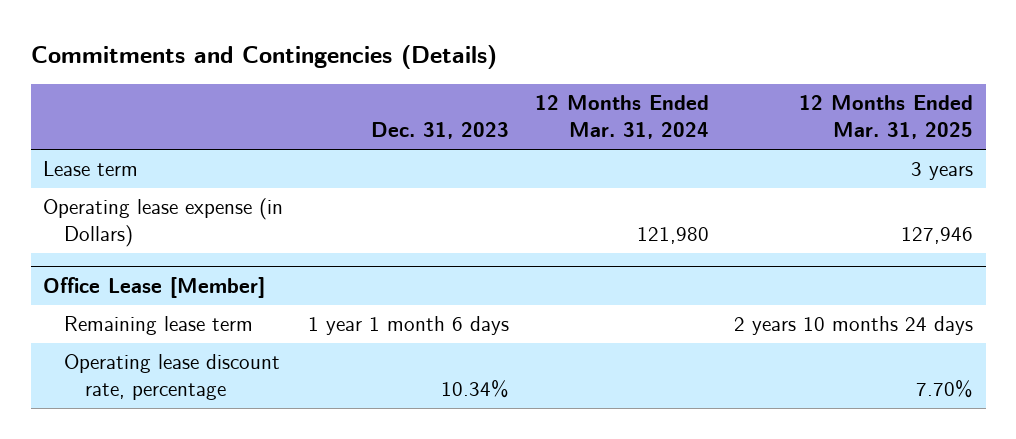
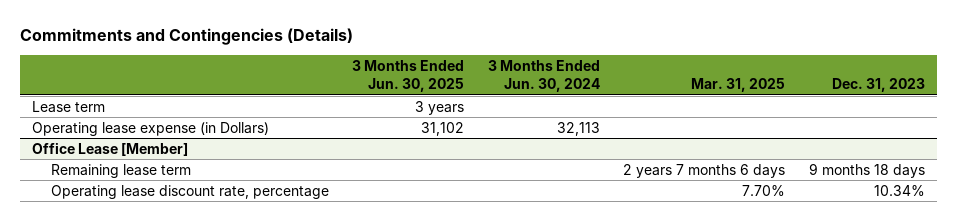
[534,95,709,140] 12 Months Ended Mar. 31, 2024 -> none
[798,95,973,140] 12 Months Ended Mar. 31, 2025 -> none
none -> [352,59,465,92] 3 Months Ended Jun. 30, 2025
none -> [487,59,600,92] 3 Months Ended Jun. 30, 2024
none -> [691,77,786,92] Mar. 31, 2025
[308,316,510,336] 1 year 1 month 6 days -> [809,162,926,178] 9 months 18 days

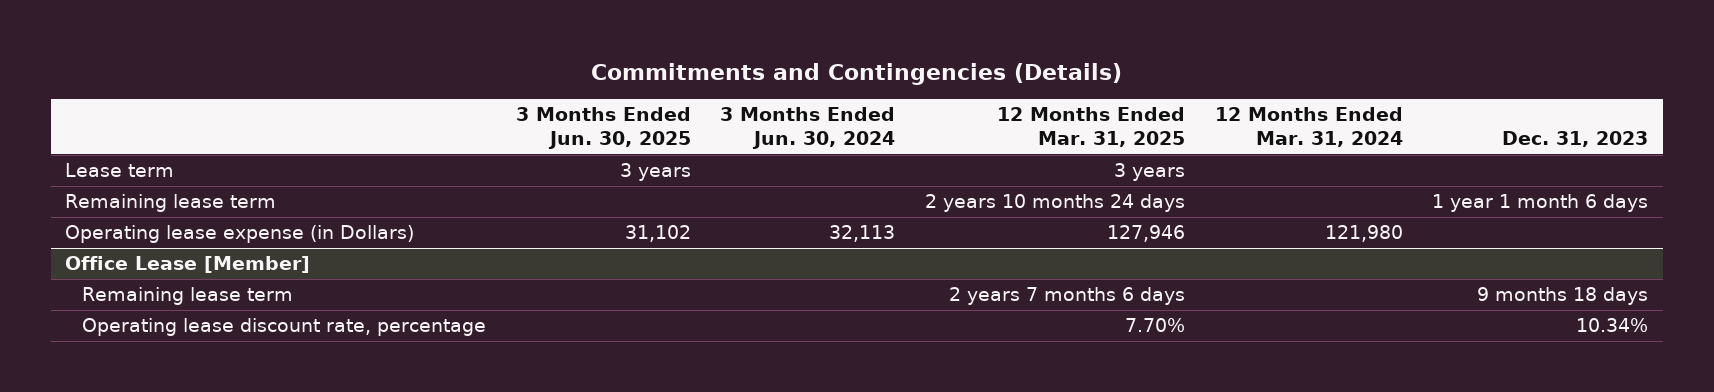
[691,77,786,92] Mar. 31, 2025 -> none
none -> [997,106,1186,148] 12 Months Ended Mar. 31, 2025
none -> [1214,106,1403,148] 12 Months Ended Mar. 31, 2024
none -> [65,194,277,213] Remaining lease term

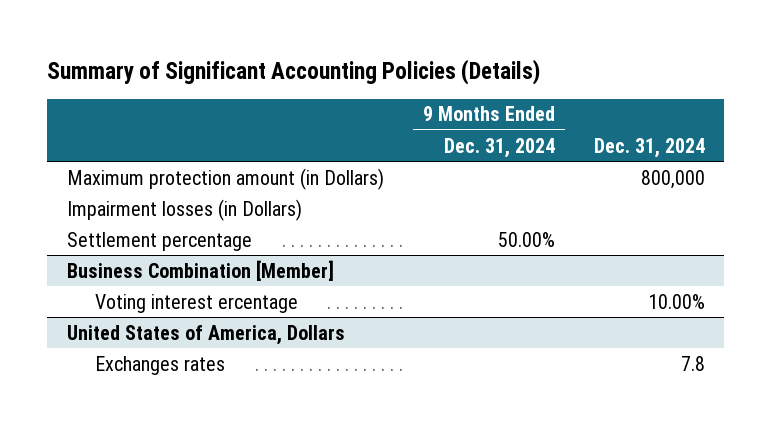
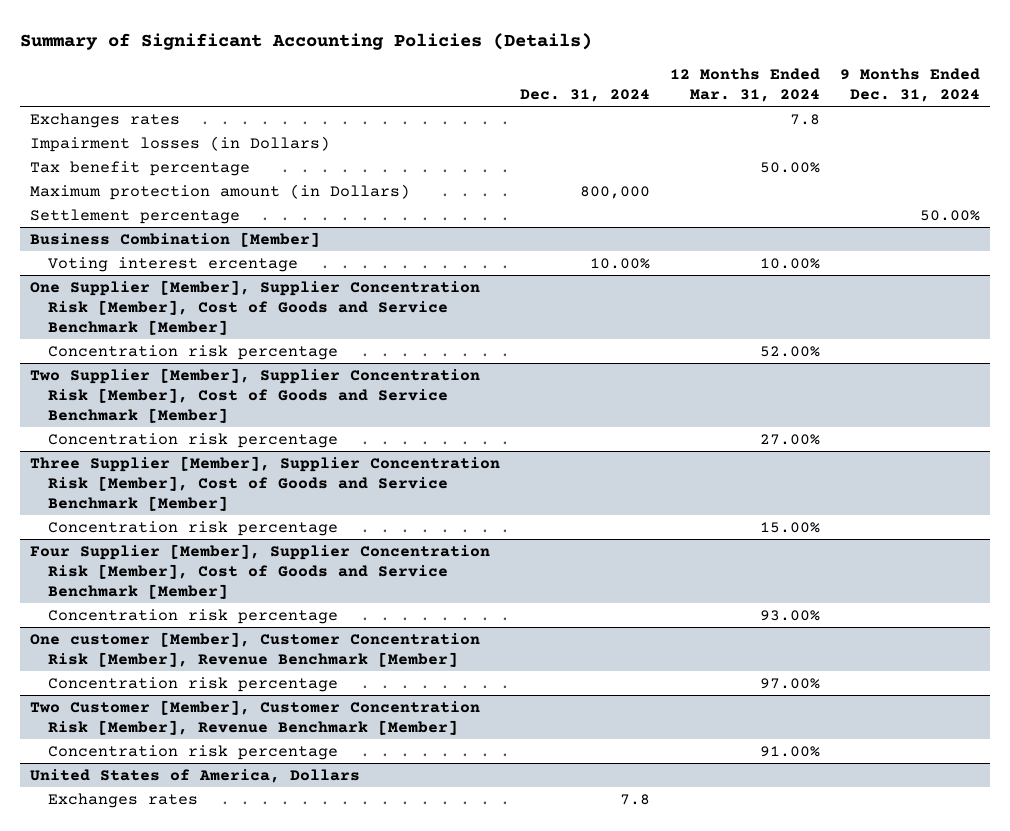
none -> [669,68,820,102] 12 Months Ended Mar. 31, 2024
none -> [30,112,181,128] Exchanges rates
none -> [30,160,251,176] Tax benefit percentage
[66,167,384,190] Maximum protection amount (in Dollars) -> [30,183,411,200] Maximum protection amount (in Dollars)
none -> [30,279,481,335] One Supplier [Member], Supplier Concentration Risk [Member], Cost of Goods and Service Benchmark [Member]
none -> [48,344,339,360] Concentration risk percentage
none -> [30,367,481,423] Two Supplier [Member], Supplier Concentration Risk [Member], Cost of Goods and Service Benchmark [Member]
none -> [48,432,339,448] Concentration risk percentage
none -> [30,455,501,511] Three Supplier [Member], Supplier Concentration Risk [Member], Cost of Goods and Service Benchmark [Member]
none -> [48,520,339,536] Concentration risk percentage
none -> [30,543,491,599] Four Supplier [Member], Supplier Concentration Risk [Member], Cost of Goods and Service Benchmark [Member]
none -> [48,608,339,624] Concentration risk percentage
none -> [30,631,481,667] One customer [Member], Customer Concentration Risk [Member], Revenue Benchmark [Member]
none -> [48,676,339,692] Concentration risk percentage
none -> [30,699,481,735] Two Customer [Member], Customer Concentration Risk [Member], Revenue Benchmark [Member]
none -> [48,744,339,760] Concentration risk percentage

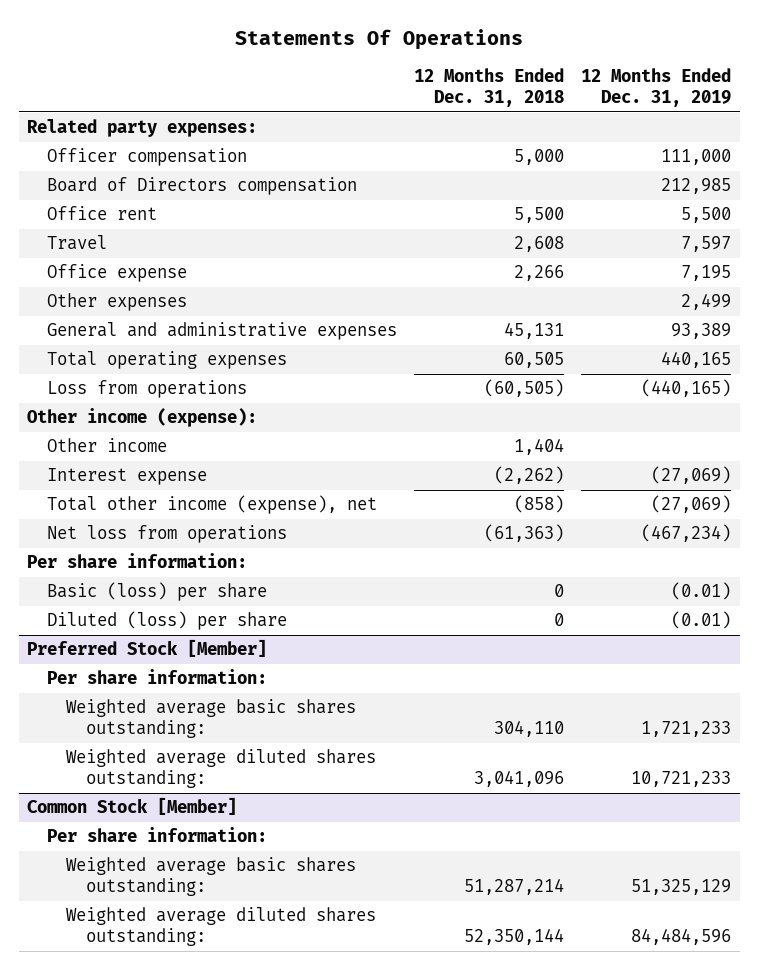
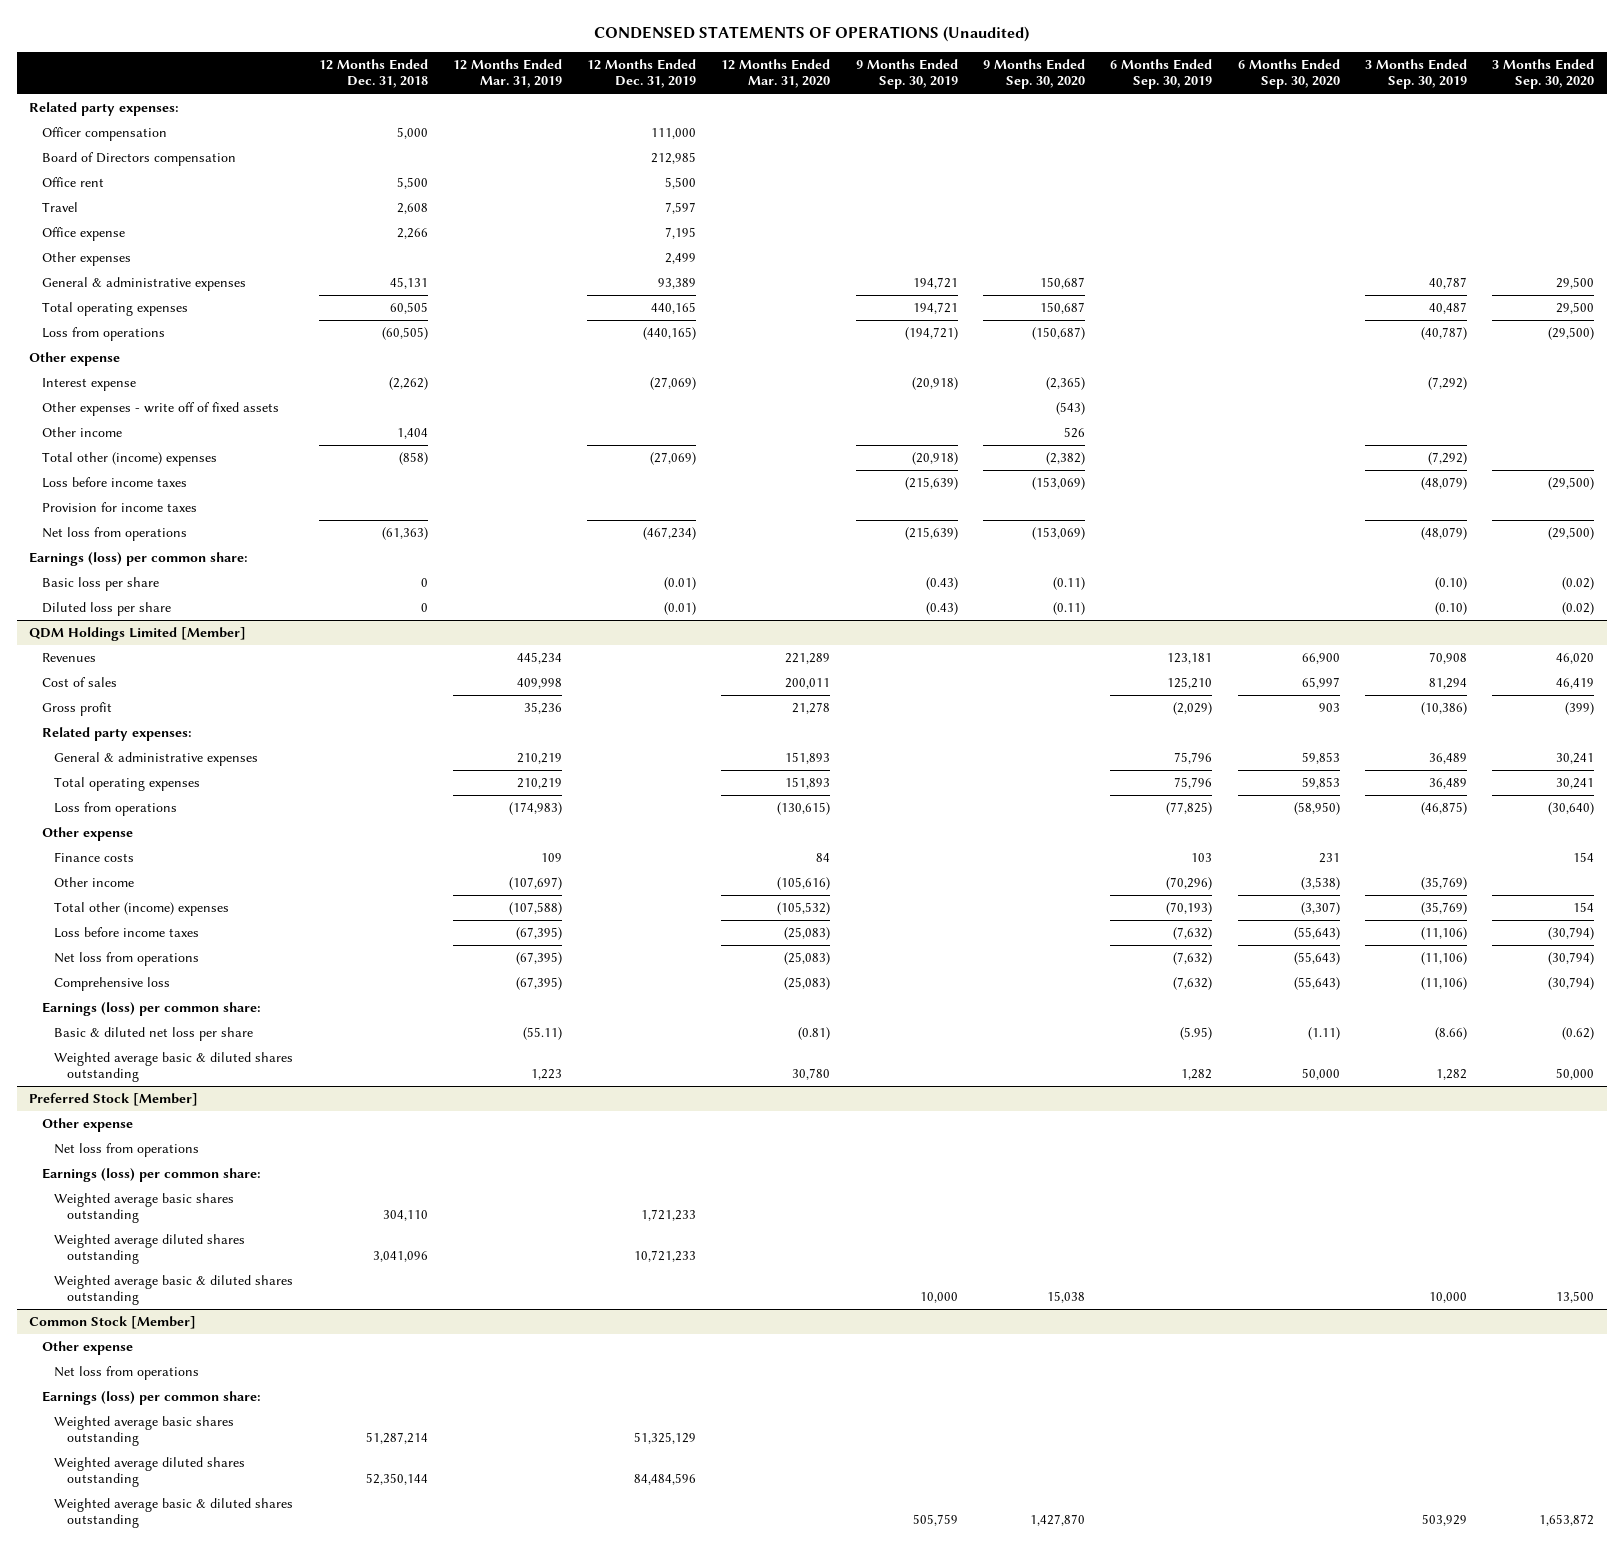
[235,28,524,50] Statements Of Operations -> [593,26,1029,43] CONDENSED STATEMENTS OF OPERATIONS (Unaudited)
none -> [452,59,562,89] 12 Months Ended Mar. 31, 2019
none -> [721,59,831,89] 12 Months Ended Mar. 31, 2020
none -> [855,59,958,90] 9 Months Ended Sep. 30, 2019
none -> [983,59,1086,90] 9 Months Ended Sep. 30, 2020
none -> [1110,59,1213,90] 6 Months Ended Sep. 30, 2019
none -> [1237,59,1340,90] 6 Months Ended Sep. 30, 2020
none -> [1364,59,1467,90] 3 Months Ended Sep. 30, 2019
none -> [1492,59,1595,90] 3 Months Ended Sep. 30, 2020
[46,322,397,341] General and administrative expenses -> [41,277,246,292] General & administrative expenses
[27,408,258,428] Other income (expense): -> [29,352,121,367] Other expense
none -> [41,402,279,417] Other expenses - write off of fixed assets
[46,438,167,453] Other income -> [41,427,122,438] Other income
[46,495,377,515] Total other income (expense), net -> [41,452,217,467] Total other (income) expenses
none -> [41,477,187,489] Loss before income taxes
none -> [41,502,197,513] Provision for income taxes
[27,553,248,569] Per share information: -> [29,552,249,567] Earnings (loss) per common share:
[46,582,267,602] Basic (loss) per share -> [41,577,159,592] Basic loss per share
[46,611,287,631] Diluted (loss) per share -> [41,602,171,617] Diluted loss per share
none -> [29,627,247,642] QDM Holdings Limited [Member]
none -> [41,653,96,663] Revenues
none -> [41,677,117,688] Cost of sales
none -> [41,702,112,717] Gross profit
none -> [41,727,192,742] Related party expenses:
none -> [54,752,259,767] General & administrative expenses
none -> [54,777,201,792] Total operating expenses
none -> [54,802,178,817] Loss from operations
none -> [41,827,133,842] Other expense
none -> [54,852,135,863] Finance costs
none -> [54,877,135,888] Other income
none -> [54,902,230,917] Total other (income) expenses
none -> [54,927,200,939] Loss before income taxes
none -> [54,952,200,967] Net loss from operations
none -> [54,977,171,992] Comprehensive loss
none -> [41,1002,261,1017] Earnings (loss) per common share:
none -> [54,1027,254,1042] Basic & diluted net loss per share
none -> [54,1052,294,1083] Weighted average basic & diluted shares outstanding
none -> [41,1118,133,1133] Other expense
none -> [54,1143,200,1158] Net loss from operations
[46,669,267,685] Per share information: -> [41,1168,261,1183] Earnings (loss) per common share:
[66,699,357,739] Weighted average basic shares outstanding: -> [54,1193,235,1224] Weighted average basic shares outstanding
[66,749,377,789] Weighted average diluted shares outstanding: -> [54,1234,246,1265] Weighted average diluted shares outstanding
none -> [54,1275,294,1306] Weighted average basic & diluted shares outstanding
none -> [41,1341,133,1356] Other expense
none -> [54,1366,200,1381] Net loss from operations
[46,827,267,843] Per share information: -> [41,1391,261,1406] Earnings (loss) per common share:
[66,857,357,897] Weighted average basic shares outstanding: -> [54,1416,235,1447] Weighted average basic shares outstanding
[66,907,377,947] Weighted average diluted shares outstanding: -> [54,1457,246,1488] Weighted average diluted shares outstanding
none -> [54,1498,294,1529] Weighted average basic & diluted shares outstanding

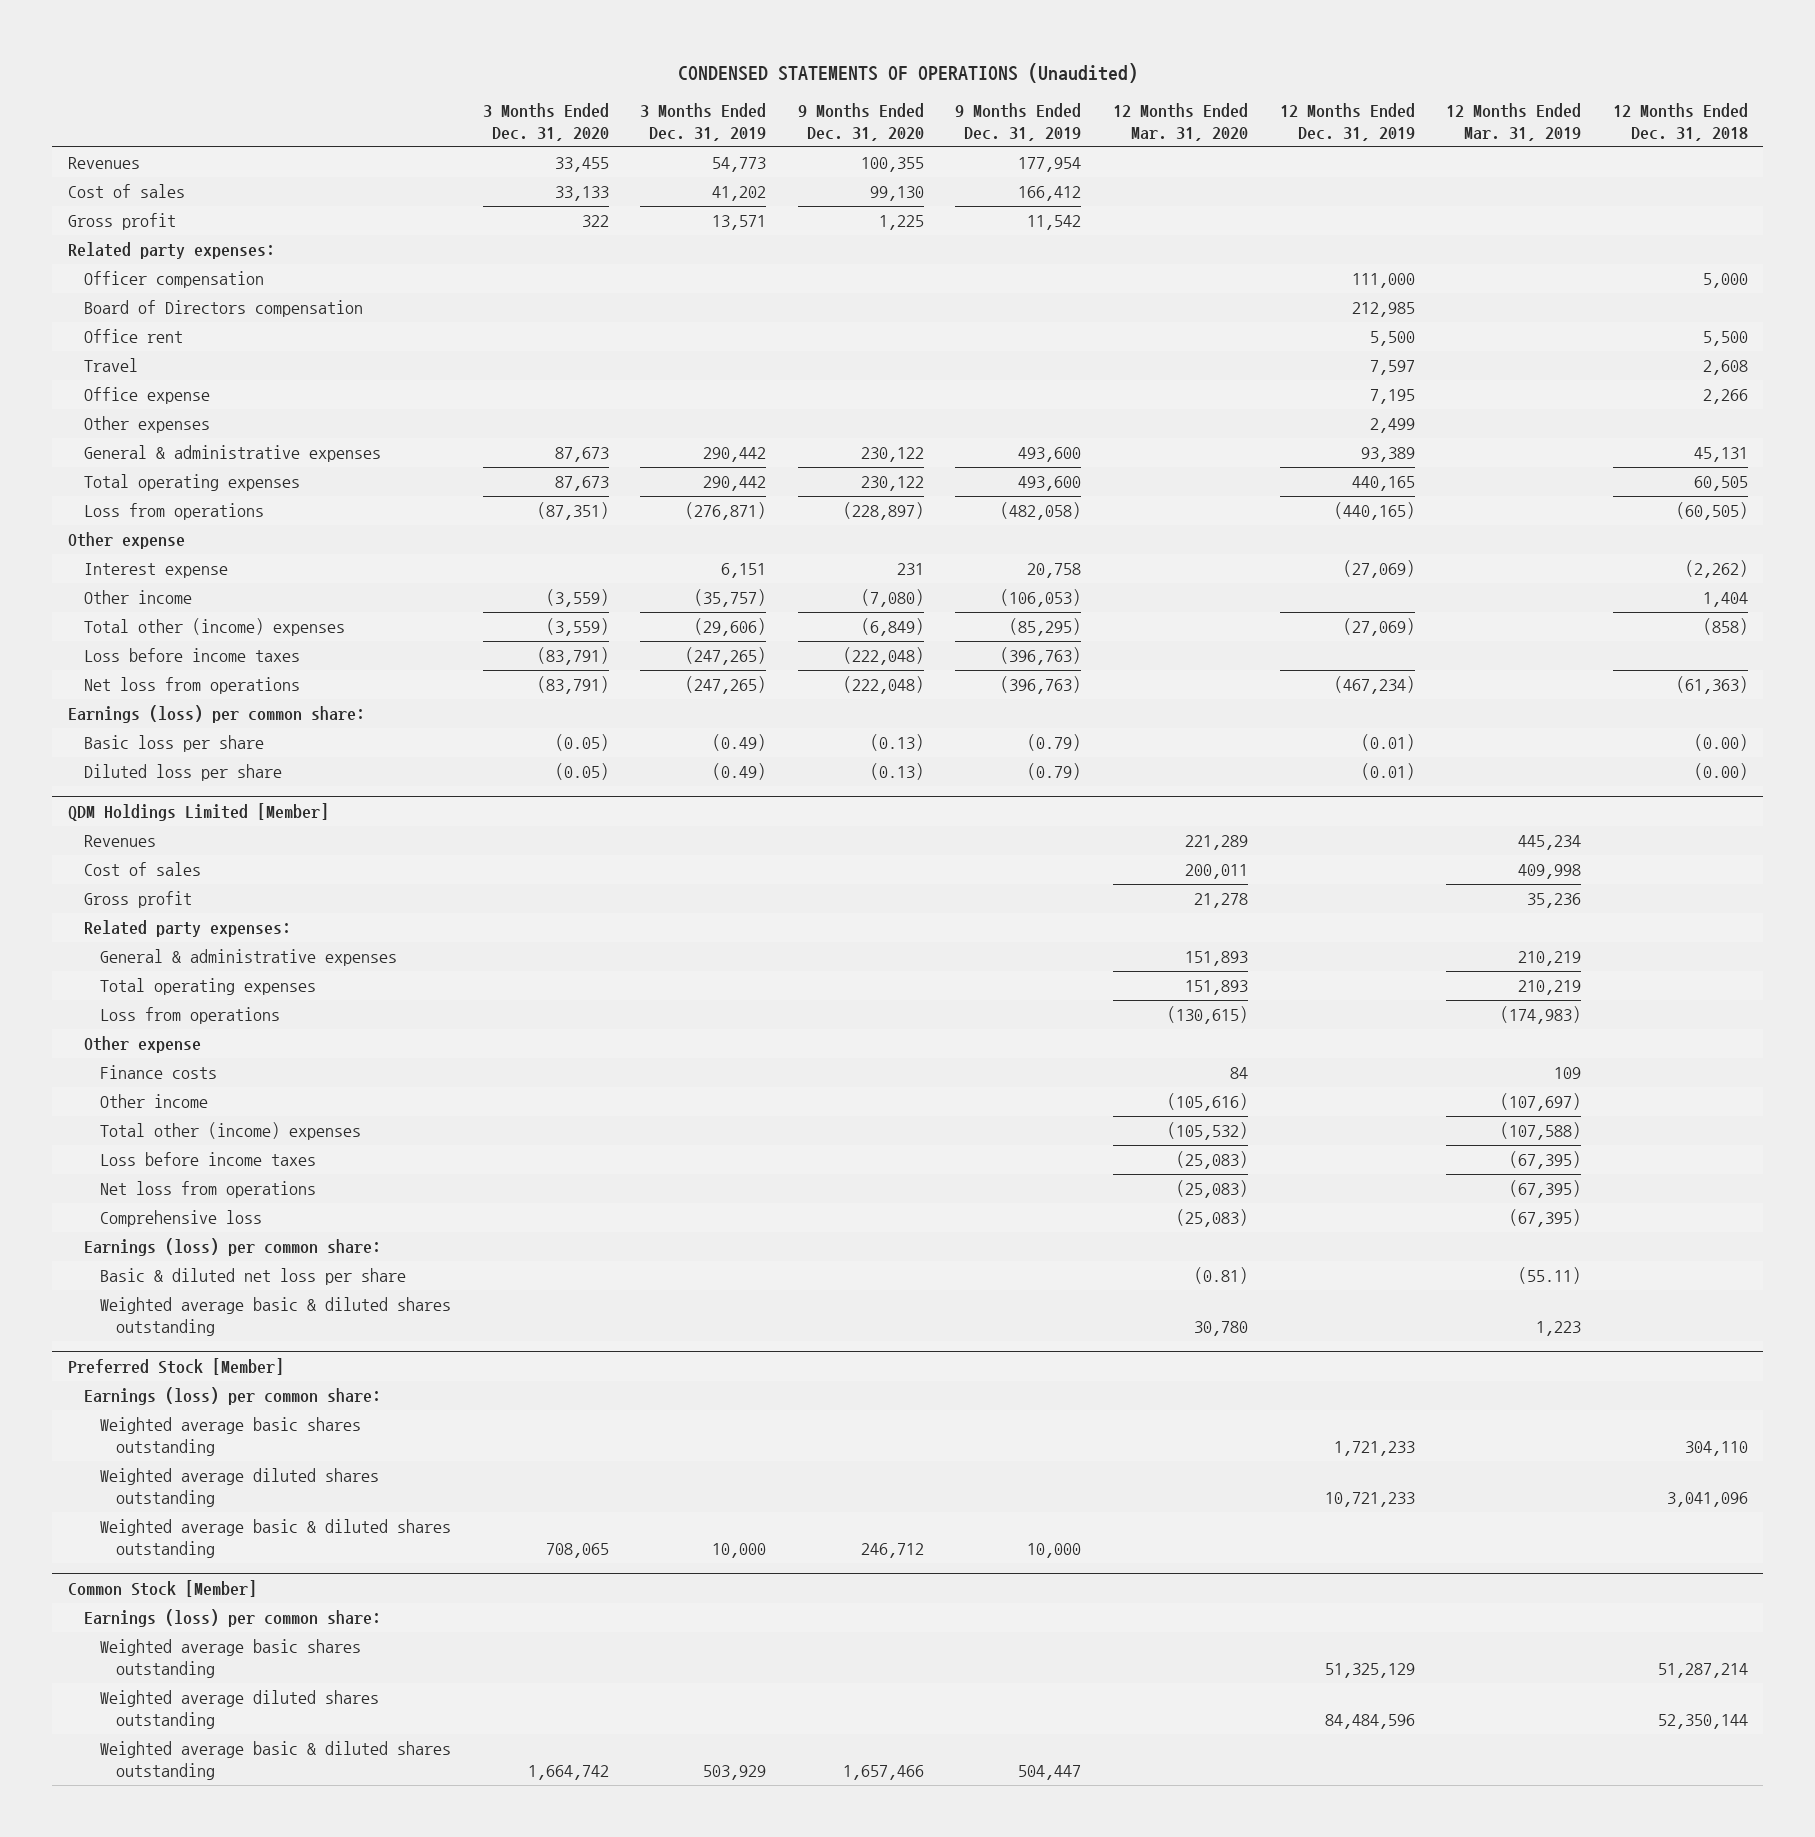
[855,59,958,90] 9 Months Ended Sep. 30, 2019 -> none
[983,59,1086,90] 9 Months Ended Sep. 30, 2020 -> none
[1110,59,1213,90] 6 Months Ended Sep. 30, 2019 -> none
[1237,59,1340,90] 6 Months Ended Sep. 30, 2020 -> none
[1364,59,1467,90] 3 Months Ended Sep. 30, 2019 -> none
[1492,59,1595,90] 3 Months Ended Sep. 30, 2020 -> none
none -> [482,103,609,141] 3 Months Ended Dec. 31, 2020
none -> [640,103,767,141] 3 Months Ended Dec. 31, 2019
none -> [797,103,924,141] 9 Months Ended Dec. 31, 2020
none -> [955,103,1082,141] 9 Months Ended Dec. 31, 2019
none -> [67,157,140,170] Revenues
none -> [67,184,185,199] Cost of sales
none -> [67,213,176,231] Gross profit
[41,402,279,417] Other expenses - write off of fixed assets -> none
[41,502,197,513] Provision for income taxes -> none
[420,578,428,588] 0 -> [1693,734,1748,752] (0.00)
[420,603,428,613] 0 -> [1693,763,1748,781] (0.00)
[41,1118,133,1133] Other expense -> none
[54,1143,200,1158] Net loss from operations -> none
[41,1341,133,1356] Other expense -> none
[54,1366,200,1381] Net loss from operations -> none

